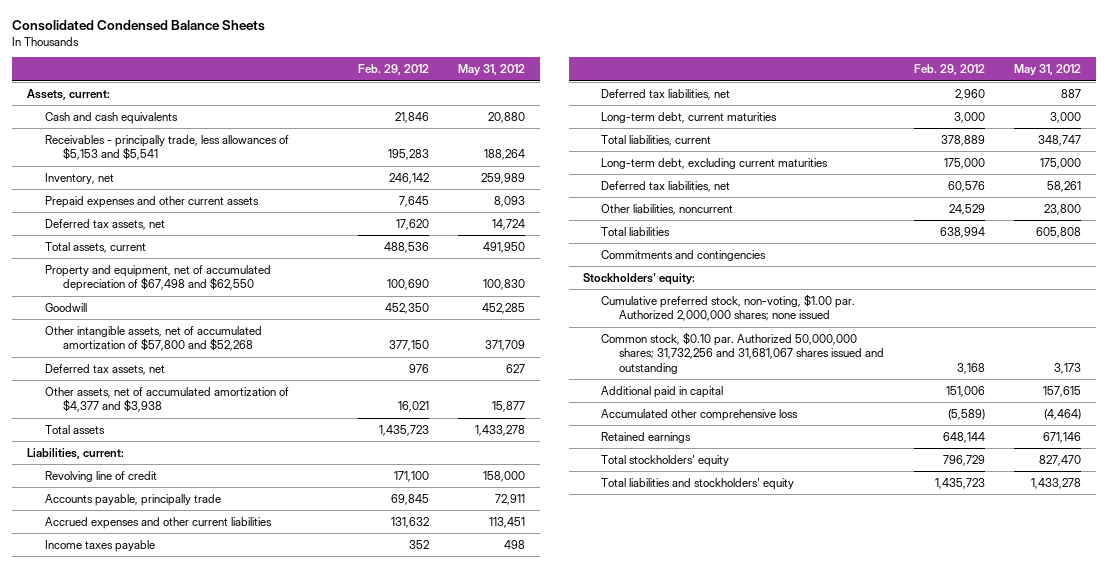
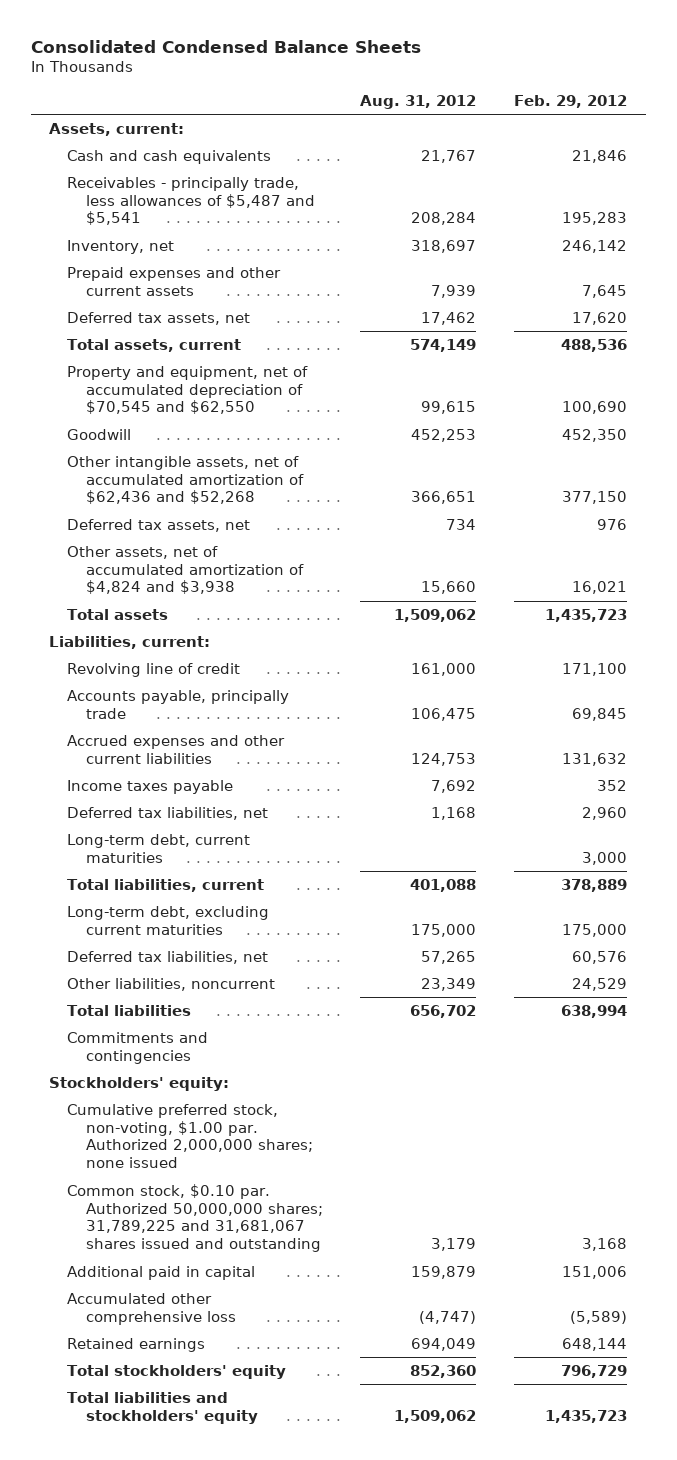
[458,64,526,77] May 31, 2012 -> none
none -> [360,94,477,109] Aug. 31, 2012
[45,134,290,161] Receivables - principally trade, less allowances of $5,153 and $5,541 -> [67,176,315,226] Receivables - principally trade, less allowances of $5,487 and $5,541
[45,264,272,292] Property and equipment, net of accumulated depreciation of $67,498 and $62,550 -> [67,365,309,415] Property and equipment, net of accumulated depreciation of $70,545 and $62,550
[45,325,263,352] Other intangible assets, net of accumulated amortization of $57,800 and $52,268 -> [67,455,304,505] Other intangible assets, net of accumulated amortization of $62,436 and $52,268
[45,386,290,413] Other assets, net of accumulated amortization of $4,377 and $3,938 -> [67,545,304,595] Other assets, net of accumulated amortization of $4,824 and $3,938
[601,331,885,374] Common stock, $0.10 par. Authorized 50,000,000 shares; 31,732,256 and 31,681,067 shares issued and outstanding -> [67,1183,323,1253] Common stock, $0.10 par. Authorized 50,000,000 shares; 31,789,225 and 31,681,067 shares issued and outstanding

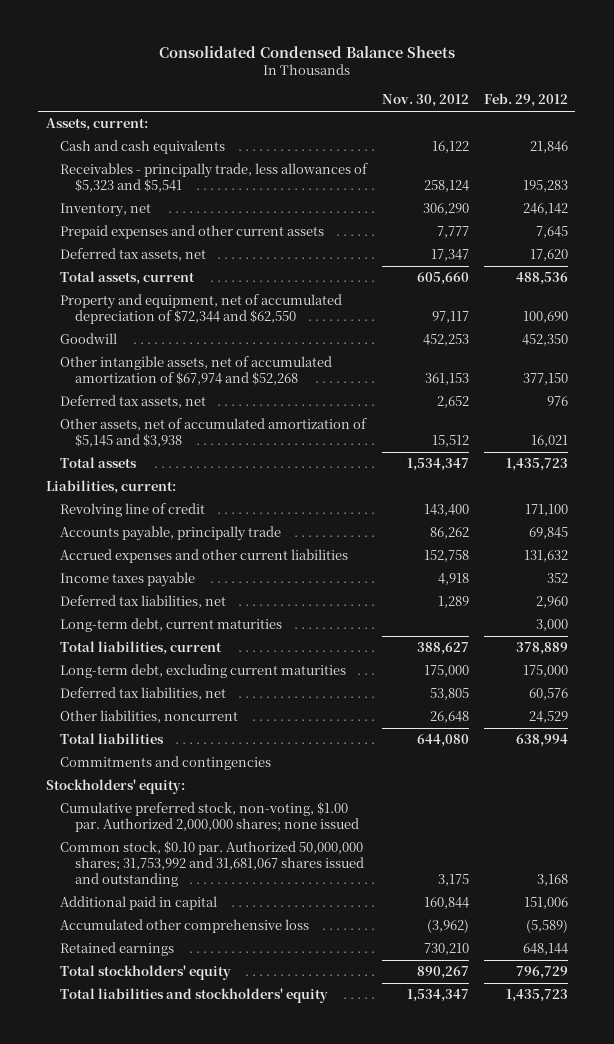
[360,94,477,109] Aug. 31, 2012 -> none
none -> [382,94,470,108] Nov. 30, 2012
[67,176,315,226] Receivables - principally trade, less allowances of $5,487 and $5,541 -> [60,163,369,193] Receivables - principally trade, less allowances of $5,323 and $5,541
[67,365,309,415] Property and equipment, net of accumulated depreciation of $70,545 and $62,550 -> [60,294,343,325] Property and equipment, net of accumulated depreciation of $72,344 and $62,550
[67,455,304,505] Other intangible assets, net of accumulated amortization of $62,436 and $52,268 -> [60,356,333,386] Other intangible assets, net of accumulated amortization of $67,974 and $52,268
[67,545,304,595] Other assets, net of accumulated amortization of $4,824 and $3,938 -> [60,418,368,448] Other assets, net of accumulated amortization of $5,145 and $3,938
[67,1183,323,1253] Common stock, $0.10 par. Authorized 50,000,000 shares; 31,789,225 and 31,681,067 shares issued and outstanding -> [60,841,365,888] Common stock, $0.10 par. Authorized 50,000,000 shares; 31,753,992 and 31,681,067 shares issued and outstanding

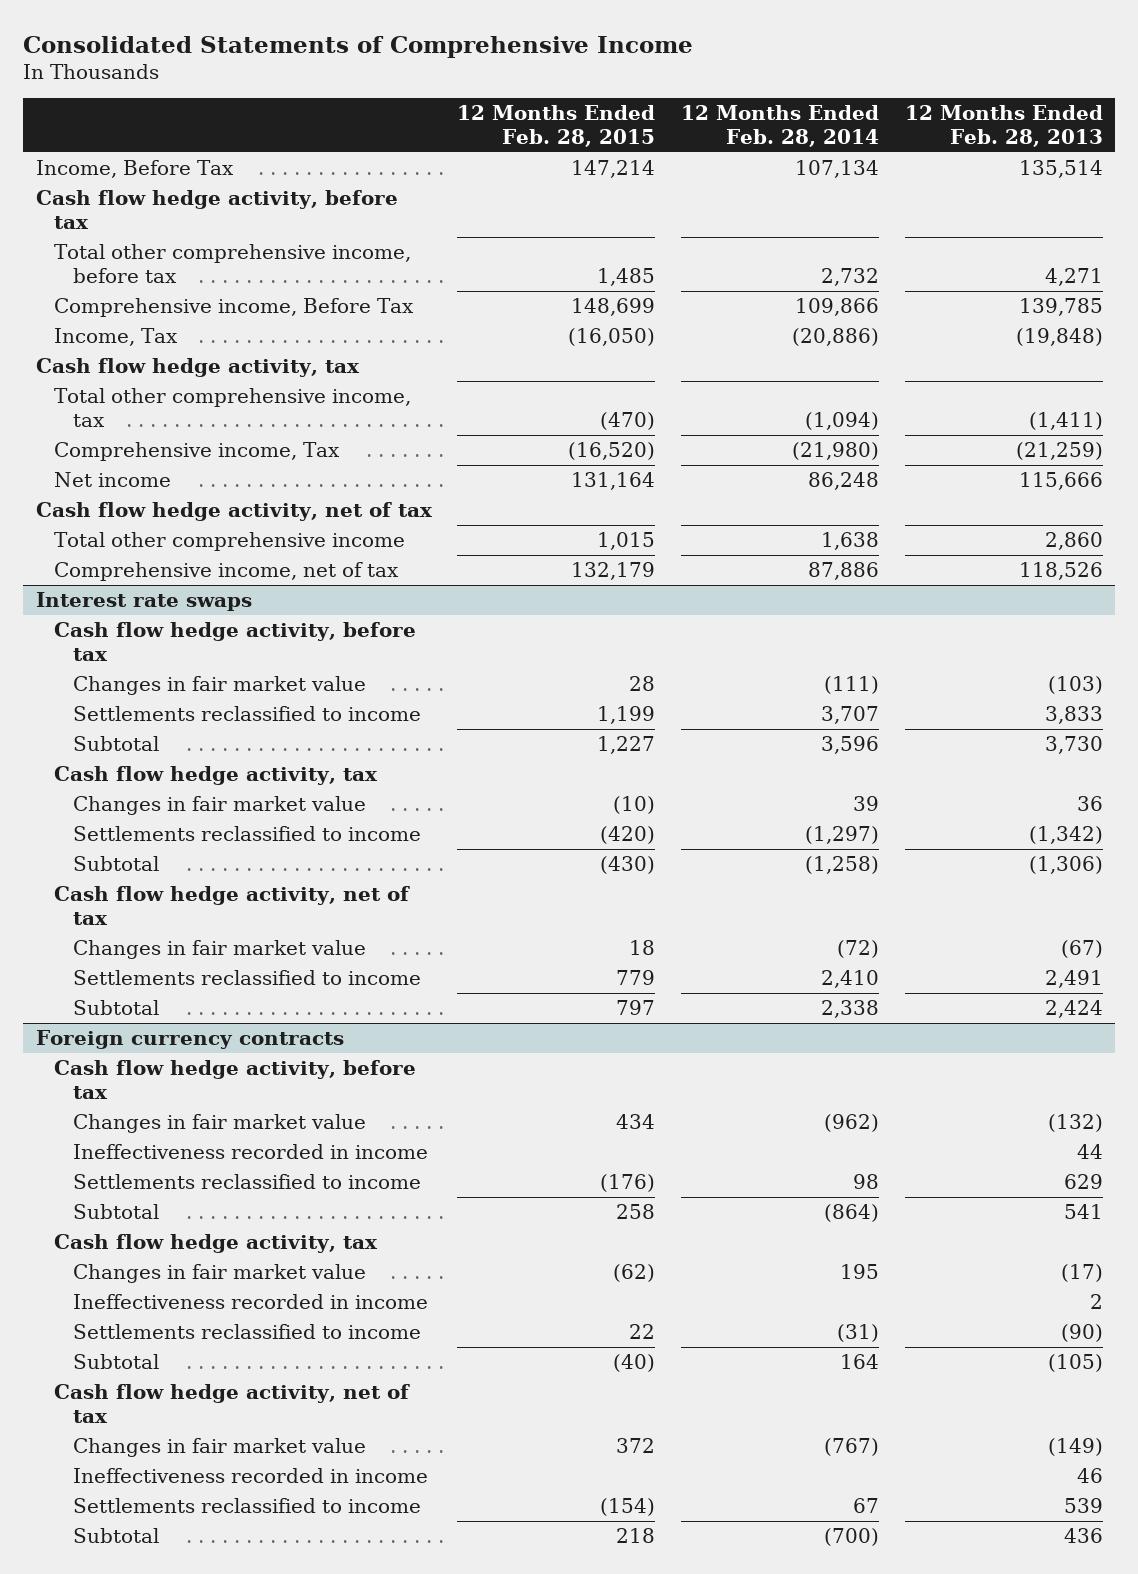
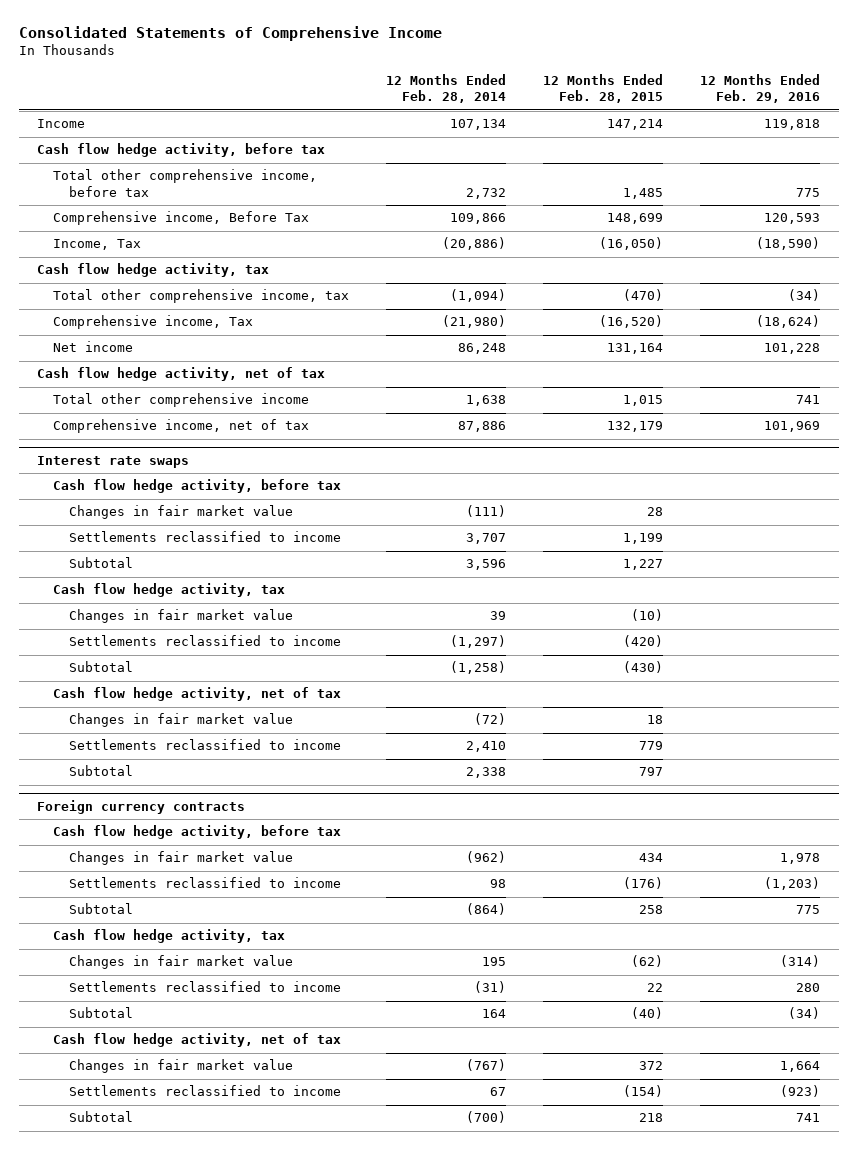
[904,105,1103,148] 12 Months Ended Feb. 28, 2013 -> none
none -> [700,74,821,104] 12 Months Ended Feb. 29, 2016
[35,159,234,178] Income, Before Tax -> [37,119,86,129] Income
[72,1143,428,1159] Ineffectiveness recorded in income -> none
[72,1293,428,1309] Ineffectiveness recorded in income -> none
[72,1467,428,1483] Ineffectiveness recorded in income -> none

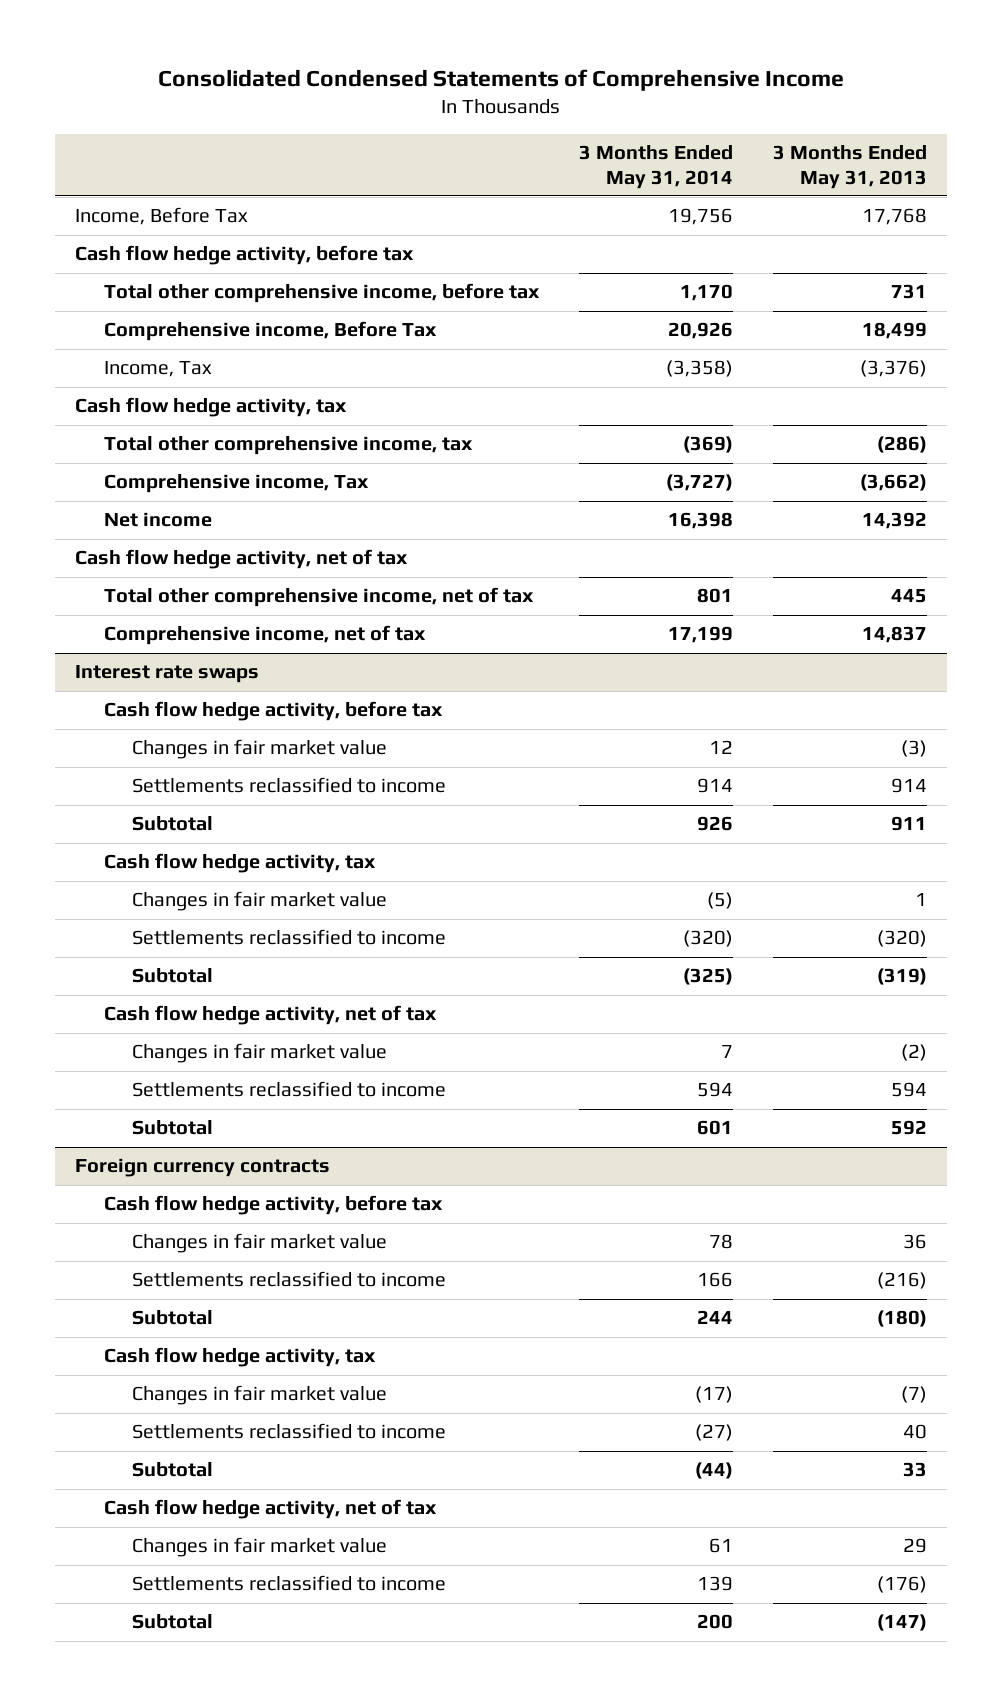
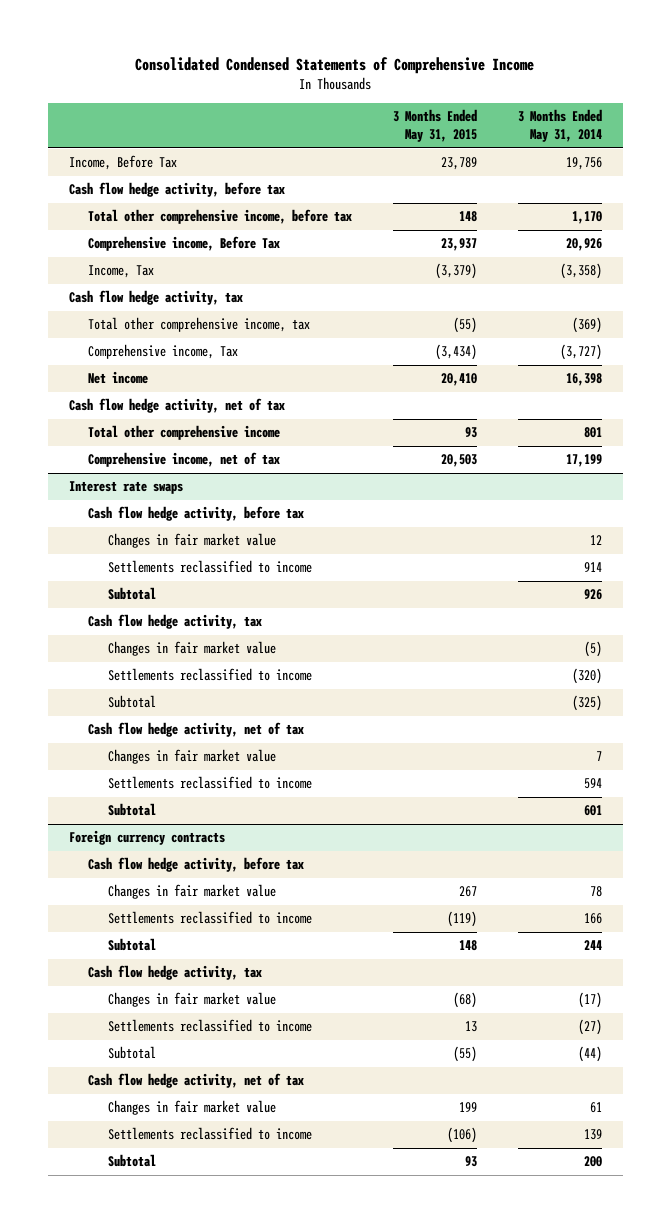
[772,144,927,189] 3 Months Ended May 31, 2013 -> none
none -> [393,109,478,143] 3 Months Ended May 31, 2015
[103,587,534,608] Total other comprehensive income, net of tax -> [88,425,281,441] Total other comprehensive income

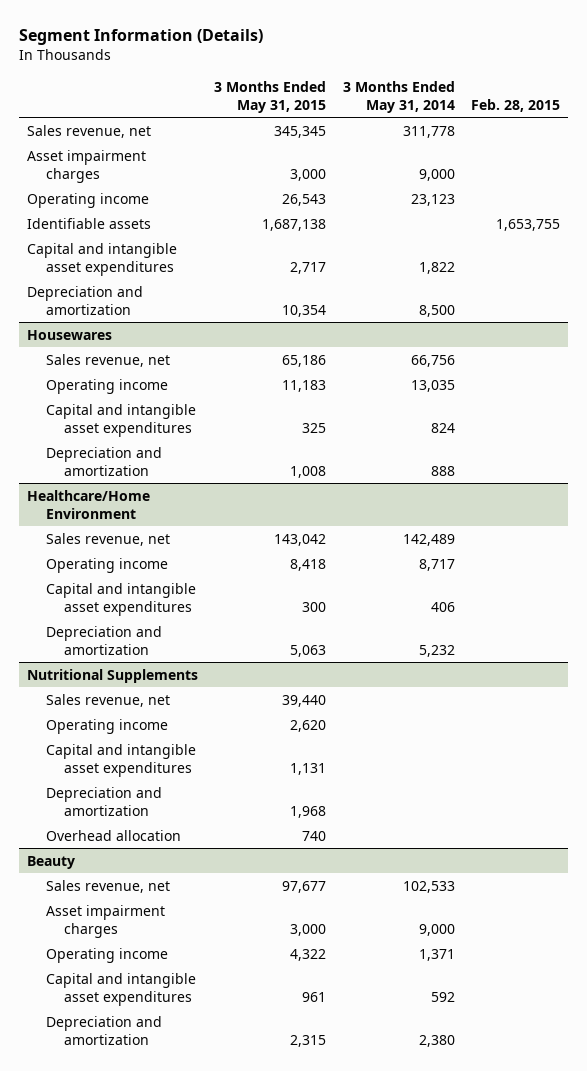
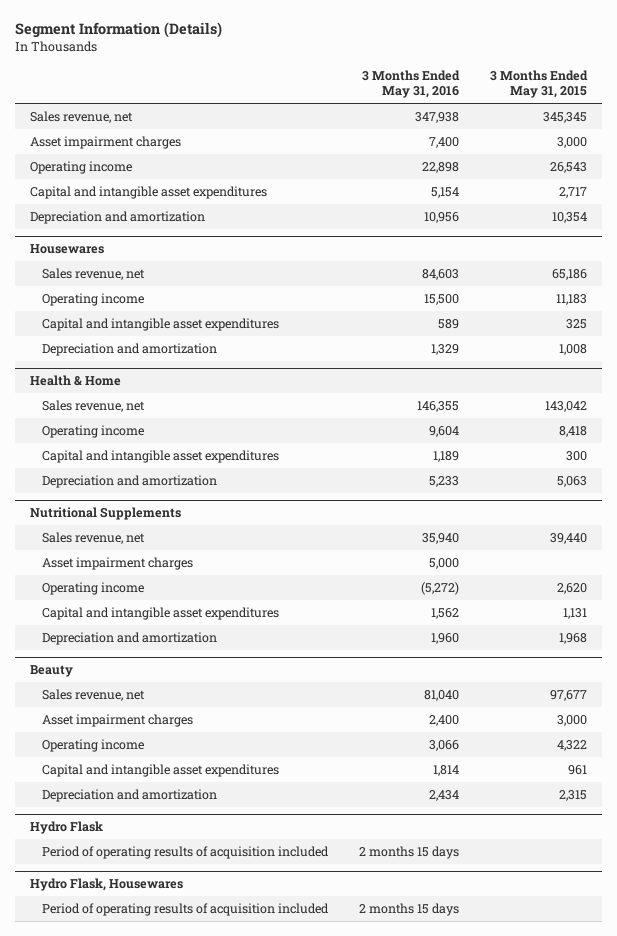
[342,80,455,113] 3 Months Ended May 31, 2014 -> none
[470,98,560,112] Feb. 28, 2015 -> none
none -> [362,69,461,99] 3 Months Ended May 31, 2016
[27,217,152,229] Identifiable assets -> none
[27,489,151,519] Healthcare/Home Environment -> [30,375,122,387] Health & Home
none -> [42,556,194,570] Asset impairment charges
[45,829,181,841] Overhead allocation -> none
none -> [30,821,104,835] Hydro Flask
none -> [42,845,330,859] Period of operating results of acquisition included
none -> [30,878,184,892] Hydro Flask, Housewares
none -> [42,902,330,916] Period of operating results of acquisition included

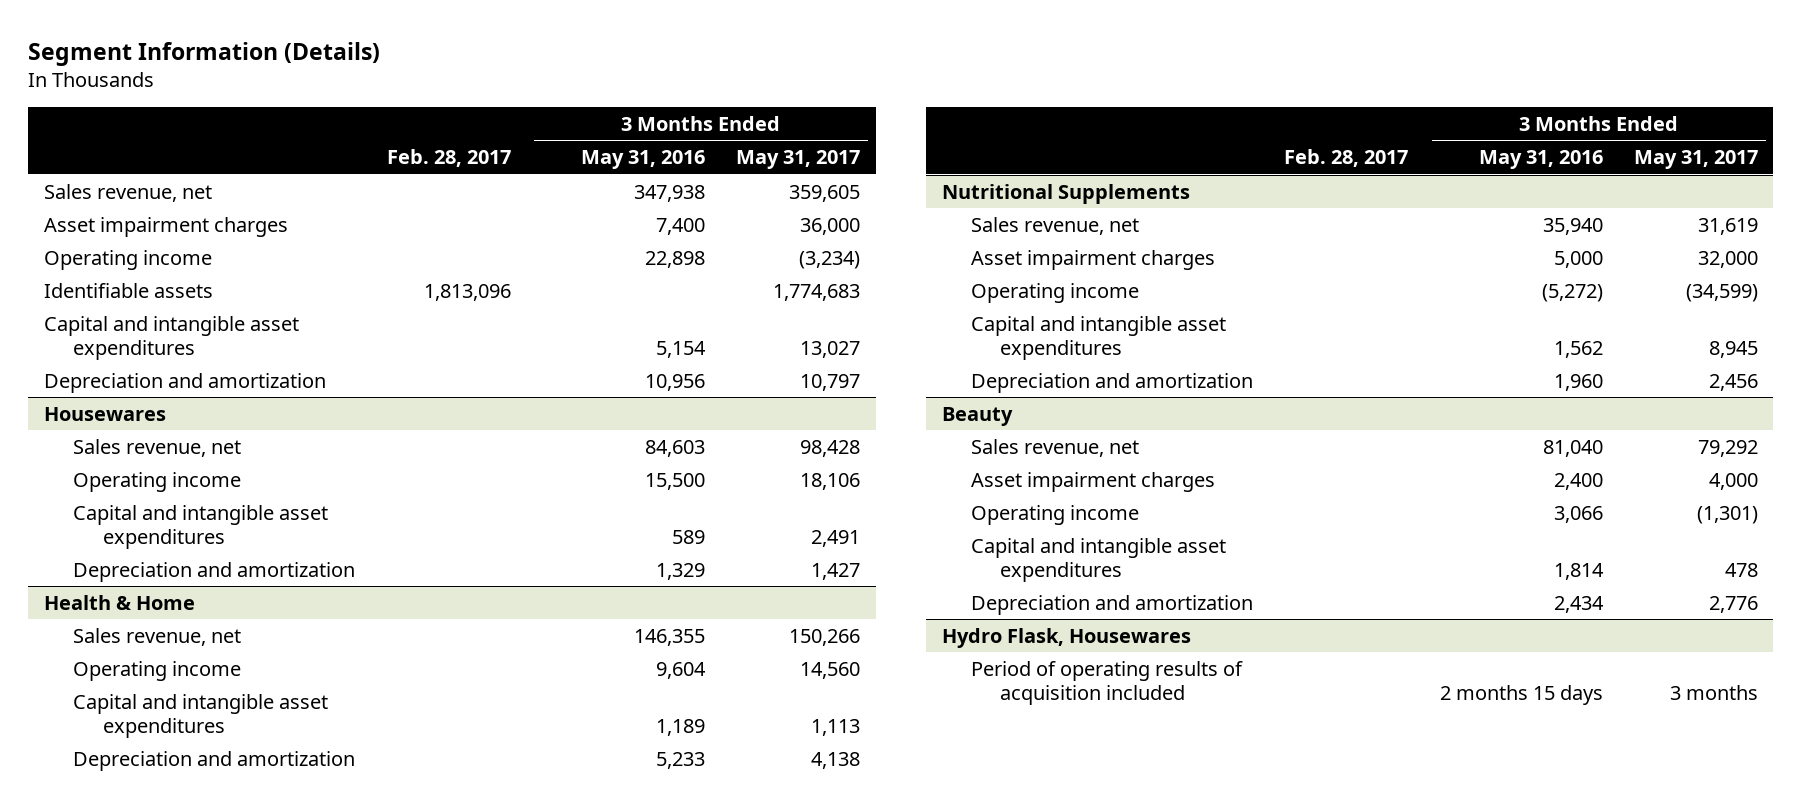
[489,69,588,99] 3 Months Ended May 31, 2015 -> none
none -> [386,149,511,168] Feb. 28, 2017
none -> [736,150,861,170] May 31, 2017
none -> [43,282,213,298] Identifiable assets
[30,821,104,835] Hydro Flask -> none
[42,845,330,859] Period of operating results of acquisition included -> none

